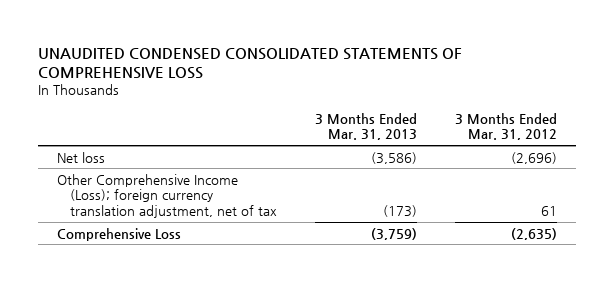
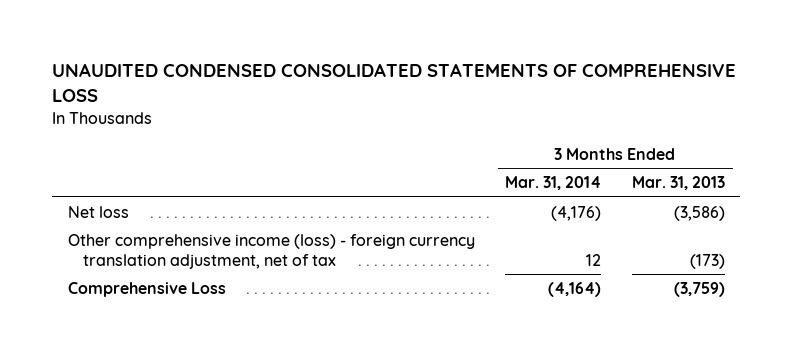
[454,112,557,141] 3 Months Ended Mar. 31, 2012 -> none
none -> [505,176,602,191] Mar. 31, 2014
[57,173,277,219] Other Comprehensive Income (Loss); foreign currency translation adjustment, net of tax -> [67,233,475,269] Other comprehensive income (loss) - foreign currency translation adjustment, net of tax

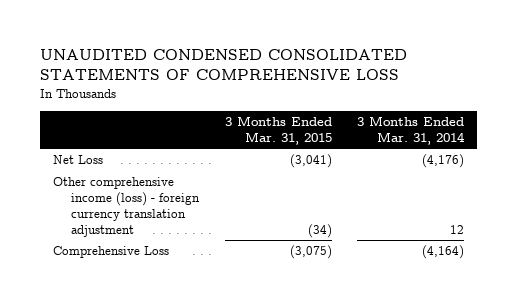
[631,176,725,191] Mar. 31, 2013 -> none
none -> [224,116,332,145] 3 Months Ended Mar. 31, 2015
[67,205,129,218] Net loss -> [53,155,104,165] Net Loss
[67,233,475,269] Other comprehensive income (loss) - foreign currency translation adjustment, net of tax -> [53,177,201,237] Other comprehensive income (loss) - foreign currency translation adjustment

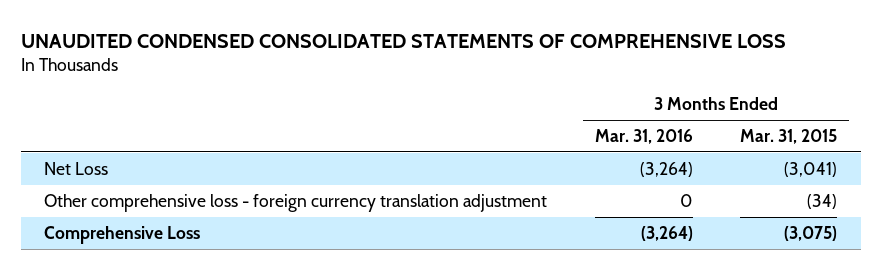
[357,116,466,145] 3 Months Ended Mar. 31, 2014 -> none
none -> [594,128,693,144] Mar. 31, 2016
[53,177,201,237] Other comprehensive income (loss) - foreign currency translation adjustment -> [44,193,548,212] Other comprehensive loss - foreign currency translation adjustment

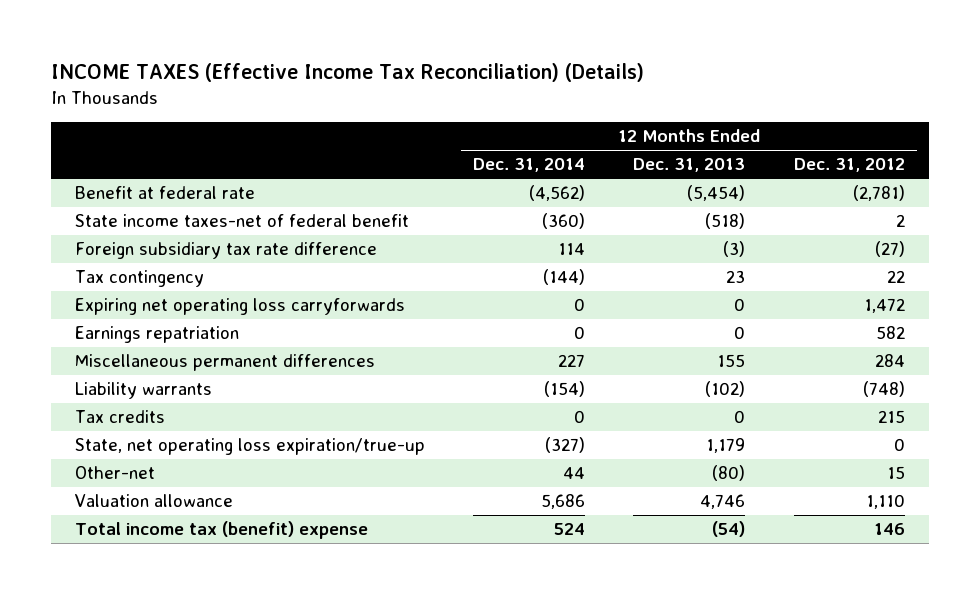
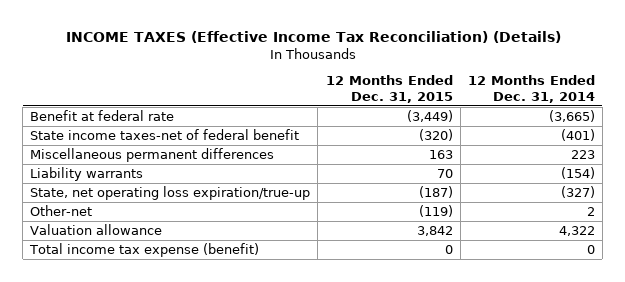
[633,158,746,173] Dec. 31, 2013 -> none
[793,158,905,173] Dec. 31, 2012 -> none
none -> [325,75,453,103] 12 Months Ended Dec. 31, 2015
[74,242,377,260] Foreign subsidiary tax rate difference -> none
[74,270,204,288] Tax contingency -> none
[74,298,405,316] Expiring net operating loss carryforwards -> none
[74,326,239,344] Earnings repatriation -> none
[529,185,586,202] (4,562) -> [548,110,595,123] (3,665)
[542,213,586,230] (360) -> [560,129,595,142] (401)
[558,354,586,368] 227 -> [570,150,595,160] 223
[74,410,165,424] Tax credits -> none
[563,467,586,480] 44 -> [586,207,595,217] 2
[541,494,586,510] 5,686 -> [558,226,595,237] 4,322
[74,521,368,540] Total income tax (benefit) expense -> [29,243,260,258] Total income tax expense (benefit)
[554,523,586,536] 524 -> [586,245,595,255] 0

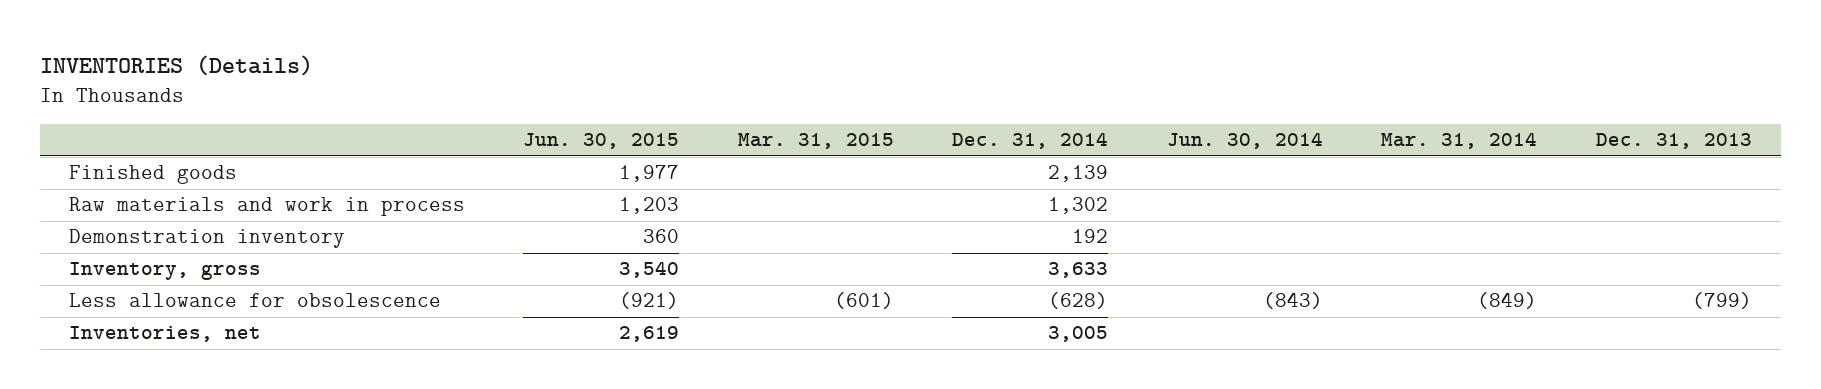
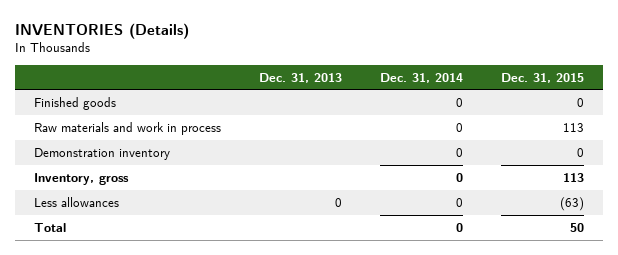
[523,133,680,150] Jun. 30, 2015 -> none
[737,133,894,150] Mar. 31, 2015 -> none
[1166,132,1323,150] Jun. 30, 2014 -> none
[1381,132,1538,150] Mar. 31, 2014 -> none
none -> [501,72,585,83] Dec. 31, 2015
[68,326,261,343] Inventories, net -> none
[1048,165,1109,183] 2,139 -> [456,97,464,107] 0
[1048,197,1109,215] 1,302 -> [456,122,464,132] 0
[1072,229,1109,244] 192 -> [456,147,464,157] 0
[1048,262,1109,279] 3,633 -> [456,172,464,182] 0
[68,293,441,308] Less allowance for obsolescence -> [33,196,119,207] Less allowances
[1048,292,1109,310] (628) -> [456,197,464,207] 0
[1691,292,1752,310] (799) -> [335,197,343,207] 0
none -> [33,222,66,232] Total

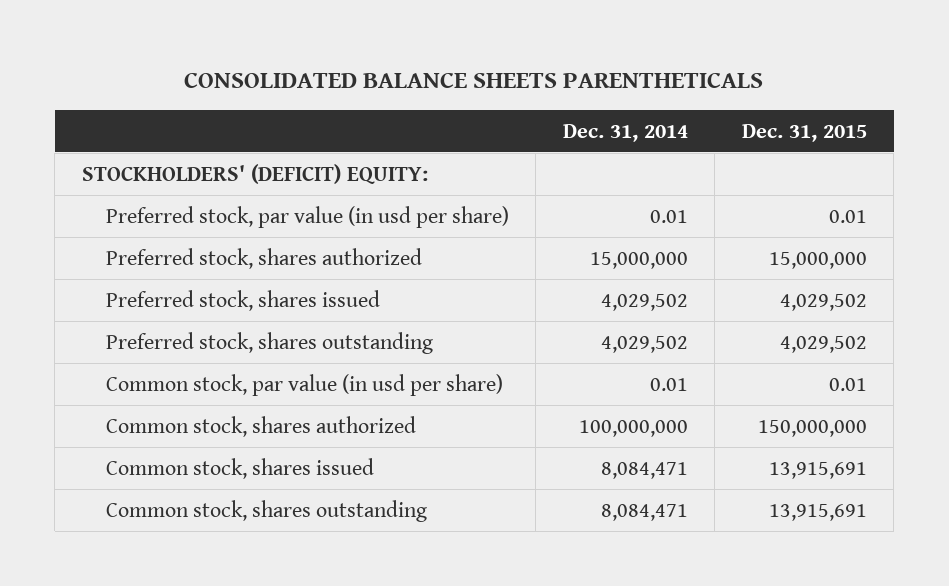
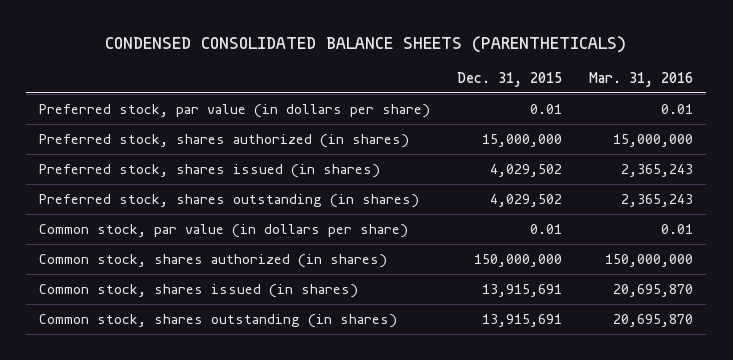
[184,72,764,89] CONSOLIDATED BALANCE SHEETS PARENTHETICALS -> [105,35,627,53] CONDENSED CONSOLIDATED BALANCE SHEETS (PARENTHETICALS)
[562,123,688,142] Dec. 31, 2014 -> none
none -> [589,72,694,88] Mar. 31, 2016
[81,163,428,184] STOCKHOLDERS' (DEFICIT) EQUITY: -> none
[105,205,509,228] Preferred stock, par value (in usd per share) -> [39,103,431,118] Preferred stock, par value (in dollars per share)
[105,247,422,269] Preferred stock, shares authorized -> [39,133,410,148] Preferred stock, shares authorized (in shares)
[105,289,380,311] Preferred stock, shares issued -> [39,163,381,178] Preferred stock, shares issued (in shares)
[105,331,433,354] Preferred stock, shares outstanding -> [39,193,420,208] Preferred stock, shares outstanding (in shares)
[105,373,503,396] Common stock, par value (in usd per share) -> [39,223,409,238] Common stock, par value (in dollars per share)
[105,415,416,437] Common stock, shares authorized -> [39,253,388,268] Common stock, shares authorized (in shares)
[105,457,374,479] Common stock, shares issued -> [39,283,359,298] Common stock, shares issued (in shares)
[105,499,427,522] Common stock, shares outstanding -> [39,313,398,328] Common stock, shares outstanding (in shares)

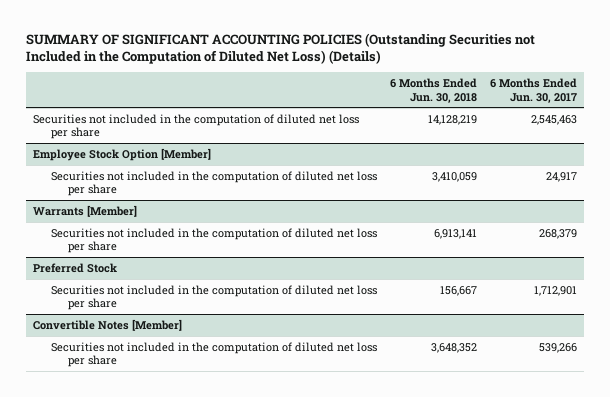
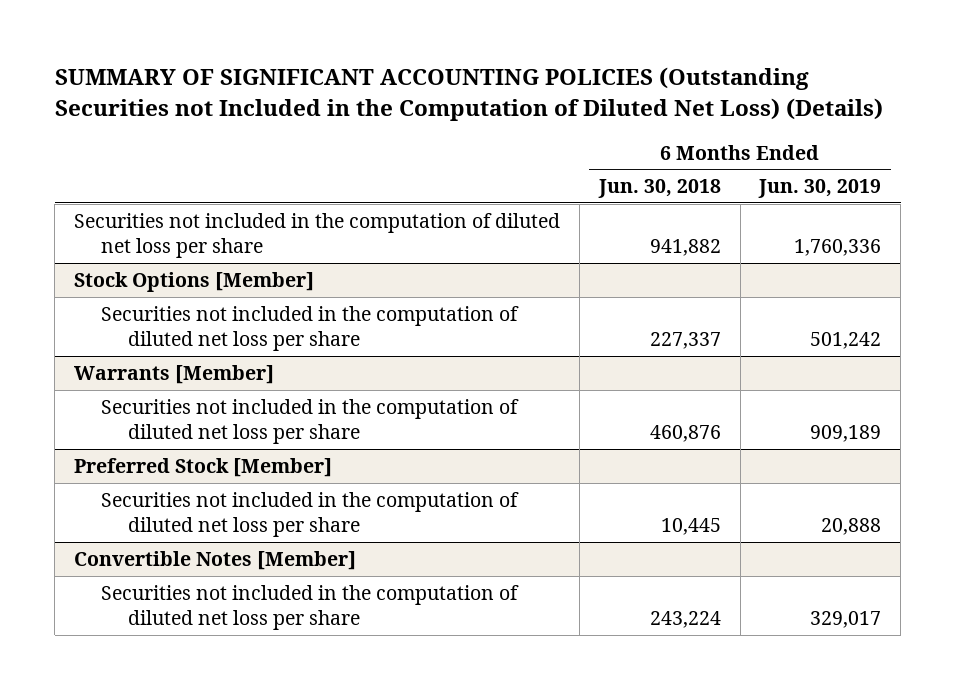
[489,78,577,103] 6 Months Ended Jun. 30, 2017 -> none
none -> [758,179,882,199] Jun. 30, 2019
[427,114,477,125] 14,128,219 -> [649,239,721,257] 941,882
[32,147,211,161] Employee Stock Option [Member] -> [74,271,315,292] Stock Options [Member]
[431,171,477,182] 3,410,059 -> [649,332,721,350] 227,337
[433,228,477,239] 6,913,141 -> [649,425,721,443] 460,876
[32,262,117,273] Preferred Stock -> [74,457,333,477] Preferred Stock [Member]
[439,285,477,296] 156,667 -> [660,518,721,536] 10,445
[430,342,477,353] 3,648,352 -> [649,611,721,629] 243,224

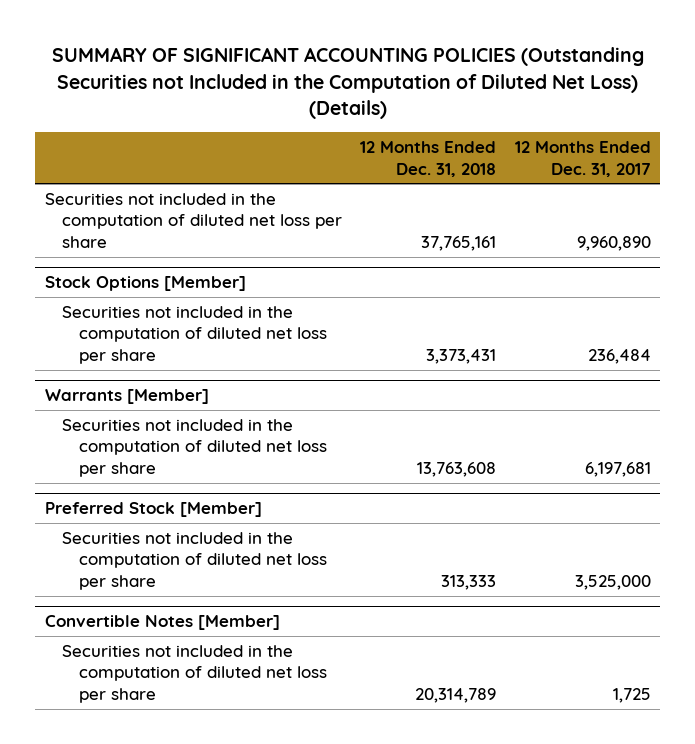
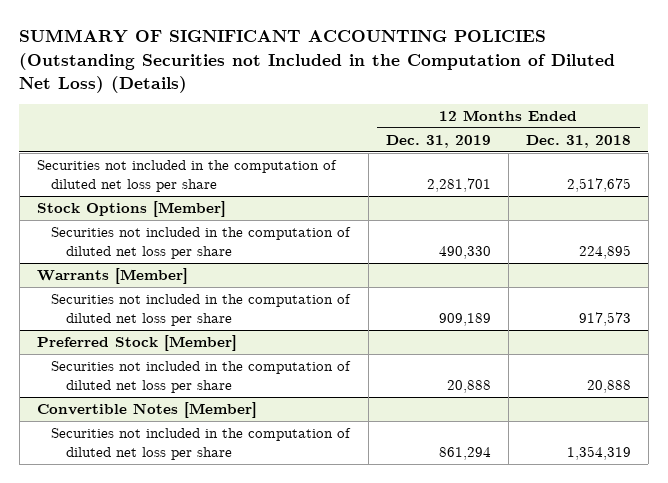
[514,141,651,177] 12 Months Ended Dec. 31, 2017 -> none
none -> [385,134,491,148] Dec. 31, 2019
[421,236,497,252] 37,765,161 -> [566,178,631,193] 2,517,675
[426,349,497,365] 3,373,431 -> [578,245,631,260] 224,895
[417,462,497,478] 13,763,608 -> [578,312,631,327] 917,573
[441,575,497,591] 313,333 -> [586,380,631,394] 20,888
[415,688,497,704] 20,314,789 -> [566,446,631,461] 1,354,319

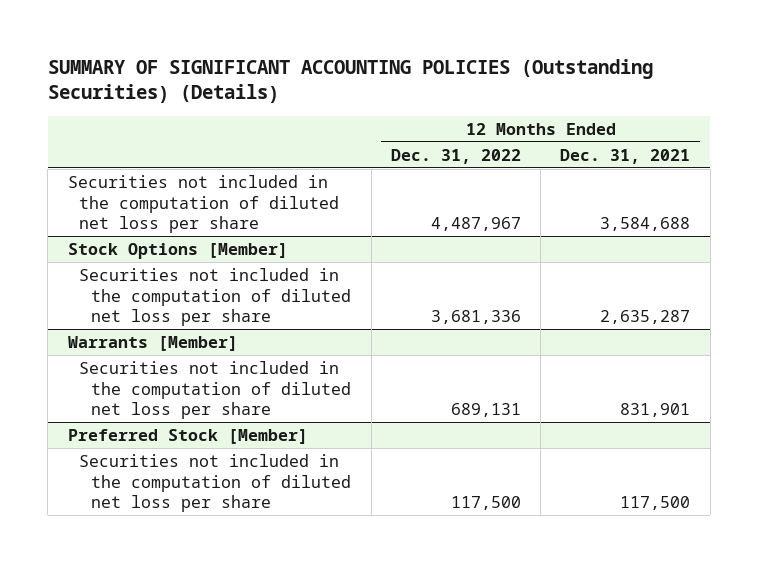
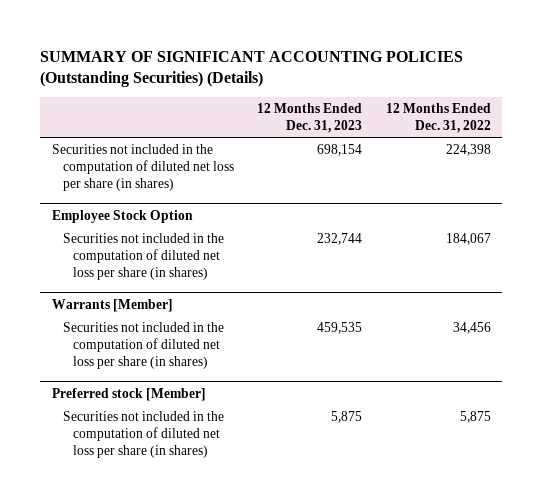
[560,148,691,164] Dec. 31, 2021 -> none
none -> [257,102,363,133] 12 Months Ended Dec. 31, 2023
[67,174,340,234] Securities not included in the computation of diluted net loss per share -> [52,144,234,191] Securities not included in the computation of diluted net loss per share (in shares)
[430,217,521,232] 4,487,967 -> [445,144,491,157] 224,398
[67,242,288,259] Stock Options [Member] -> [52,209,194,223] Employee Stock Option
[79,267,352,327] Securities not included in the computation of diluted net loss per share -> [62,233,224,280] Securities not included in the computation of diluted net loss per share (in shares)
[430,310,521,325] 3,681,336 -> [445,233,491,246] 184,067
[79,360,352,420] Securities not included in the computation of diluted net loss per share -> [62,322,224,369] Securities not included in the computation of diluted net loss per share (in shares)
[450,403,521,418] 689,131 -> [452,322,491,335] 34,456
[67,428,308,444] Preferred Stock [Member] -> [52,387,207,401] Preferred stock [Member]
[79,453,352,513] Securities not included in the computation of diluted net loss per share -> [62,411,224,458] Securities not included in the computation of diluted net loss per share (in shares)
[450,496,521,511] 117,500 -> [459,411,491,424] 5,875

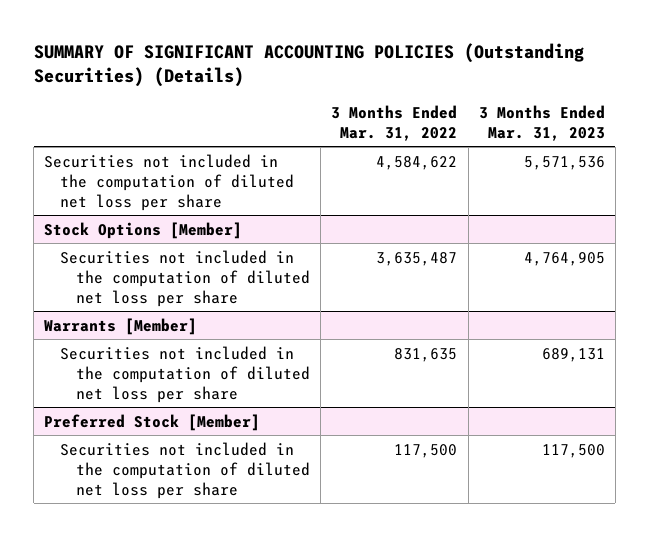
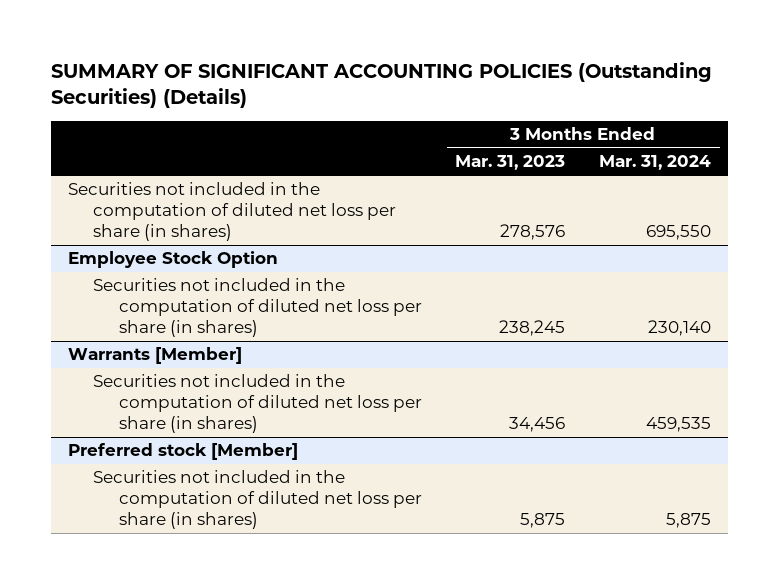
[331,104,458,141] 3 Months Ended Mar. 31, 2022 -> none
none -> [599,155,712,171] Mar. 31, 2024
[44,153,295,211] Securities not included in the computation of diluted net loss per share -> [68,182,397,241] Securities not included in the computation of diluted net loss per share (in shares)
[523,155,605,170] 5,571,536 -> [500,223,566,240] 278,576
[44,221,243,239] Stock Options [Member] -> [68,251,279,269] Employee Stock Option
[60,249,311,307] Securities not included in the computation of diluted net loss per share -> [93,278,422,337] Securities not included in the computation of diluted net loss per share (in shares)
[523,251,605,266] 4,764,905 -> [499,319,566,336] 238,245
[60,345,311,403] Securities not included in the computation of diluted net loss per share -> [93,374,422,433] Securities not included in the computation of diluted net loss per share (in shares)
[541,347,605,362] 689,131 -> [509,416,566,432] 34,456
[44,413,261,431] Preferred Stock [Member] -> [68,443,299,461] Preferred stock [Member]
[60,441,311,499] Securities not included in the computation of diluted net loss per share -> [93,470,422,529] Securities not included in the computation of diluted net loss per share (in shares)
[541,443,605,458] 117,500 -> [520,512,566,528] 5,875

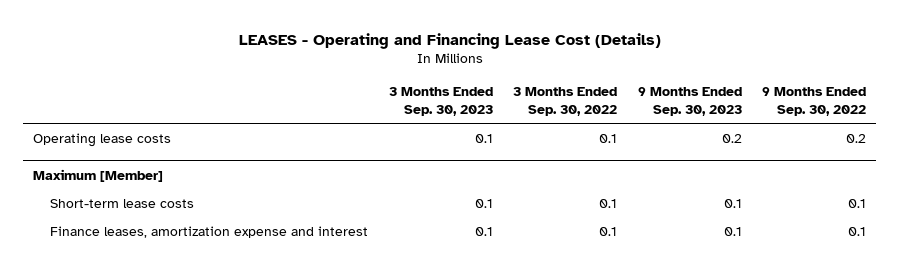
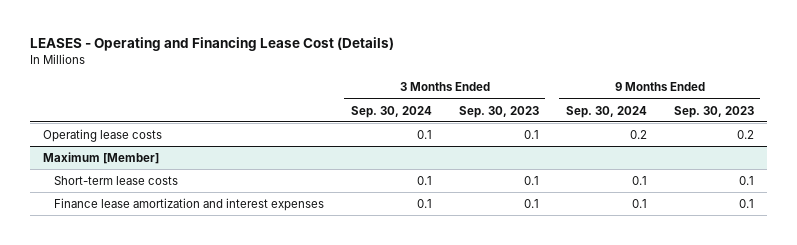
[513,86,618,116] 3 Months Ended Sep. 30, 2022 -> none
[761,86,866,116] 9 Months Ended Sep. 30, 2022 -> none
none -> [350,105,432,118] Sep. 30, 2024
none -> [565,105,647,118] Sep. 30, 2024
[50,225,369,238] Finance leases, amortization expense and interest -> [53,197,324,211] Finance lease amortization and interest expenses

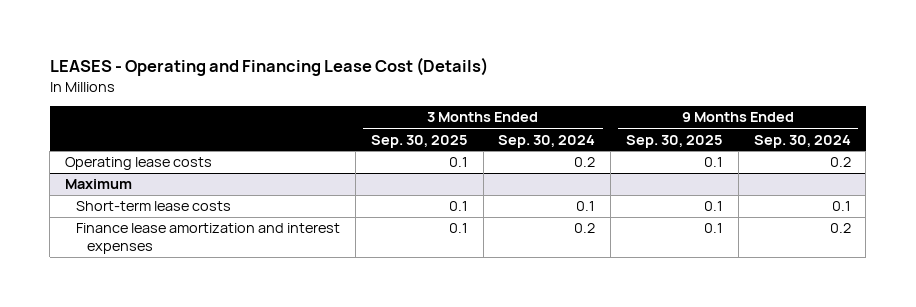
[458,105,539,118] Sep. 30, 2023 -> none
[673,105,754,118] Sep. 30, 2023 -> none
none -> [370,134,468,148] Sep. 30, 2025
none -> [625,134,723,148] Sep. 30, 2025
[416,129,432,139] 0.1 -> [574,157,596,168] 0.2
[43,151,160,164] Maximum [Member] -> [65,179,133,190] Maximum
[416,198,432,208] 0.1 -> [574,223,596,234] 0.2
[631,198,647,208] 0.1 -> [829,223,851,234] 0.2

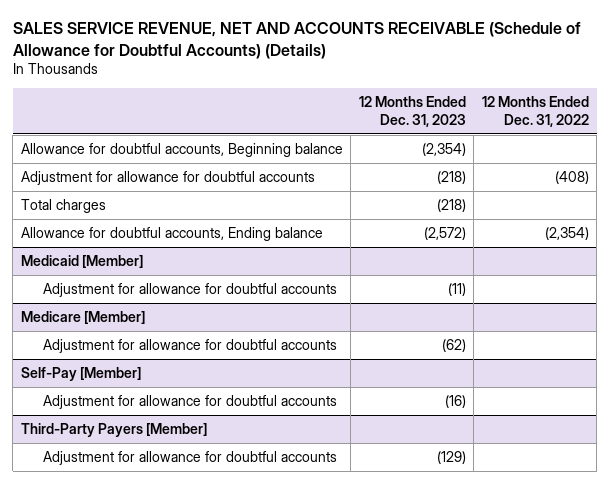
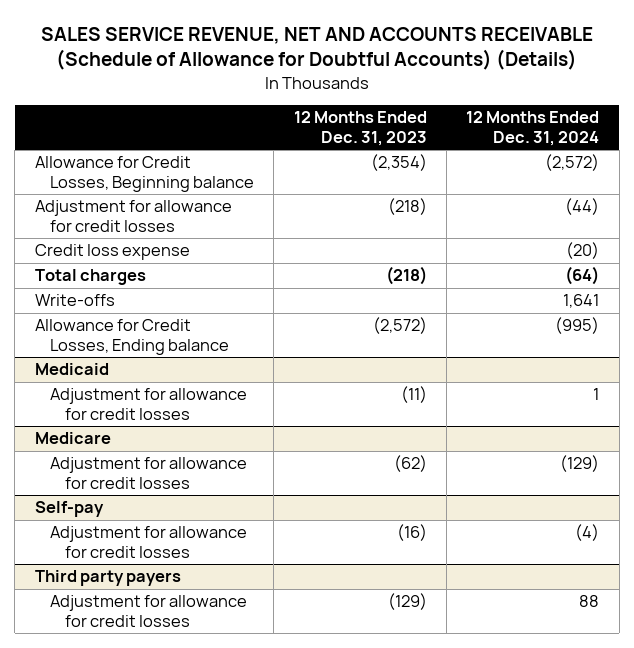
[481,96,589,127] 12 Months Ended Dec. 31, 2022 -> none
none -> [466,111,600,147] 12 Months Ended Dec. 31, 2024
[20,142,343,157] Allowance for doubtful accounts, Beginning balance -> [34,156,254,192] Allowance for Credit Losses, Beginning balance
[20,170,315,185] Adjustment for allowance for doubtful accounts -> [34,200,232,232] Adjustment for allowance for credit losses
none -> [34,244,190,261] Credit loss expense
none -> [34,294,115,307] Write-offs
[20,226,323,241] Allowance for doubtful accounts, Ending balance -> [34,319,229,355] Allowance for Credit Losses, Ending balance
[20,254,143,268] Medicaid [Member] -> [34,363,109,376] Medicaid
[42,282,337,297] Adjustment for allowance for doubtful accounts -> [49,388,247,420] Adjustment for allowance for credit losses
[20,310,145,324] Medicare [Member] -> [34,432,111,445] Medicare
[42,338,337,353] Adjustment for allowance for doubtful accounts -> [49,457,247,489] Adjustment for allowance for credit losses
[20,366,141,381] Self-Pay [Member] -> [34,501,104,518] Self-pay
[42,394,337,409] Adjustment for allowance for doubtful accounts -> [49,526,247,558] Adjustment for allowance for credit losses
[20,422,207,437] Third-Party Payers [Member] -> [34,570,181,587] Third party payers
[42,450,337,465] Adjustment for allowance for doubtful accounts -> [49,595,247,627] Adjustment for allowance for credit losses

